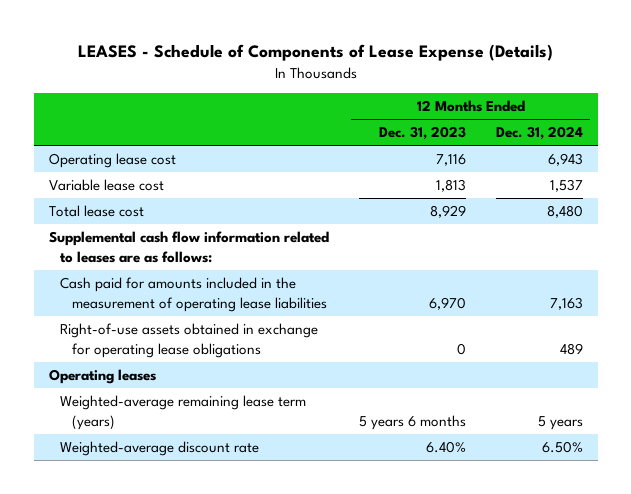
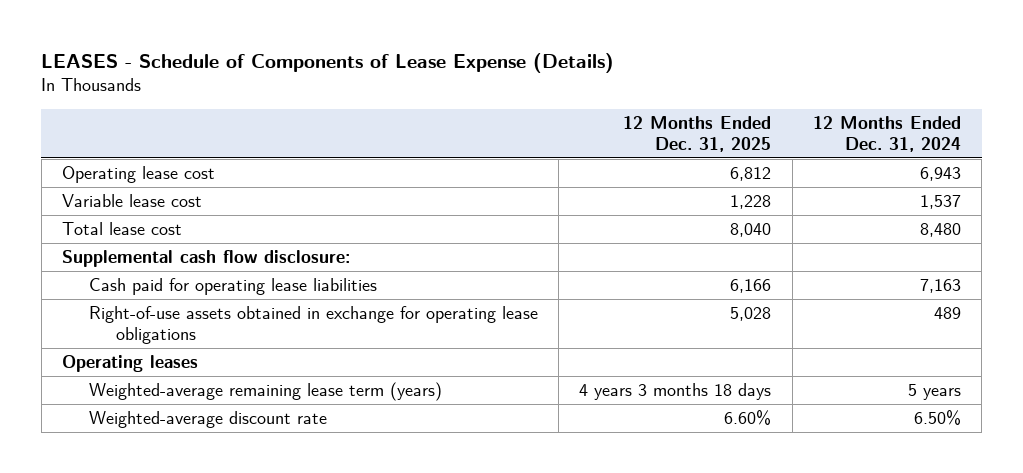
[378,126,466,141] Dec. 31, 2023 -> none
none -> [623,115,772,152] 12 Months Ended Dec. 31, 2025
[48,231,329,263] Supplemental cash flow information related to leases are as follows: -> [61,249,350,267] Supplemental cash flow disclosure:
[60,277,327,312] Cash paid for amounts included in the measurement of operating lease liabilities -> [88,277,377,295] Cash paid for operating lease liabilities

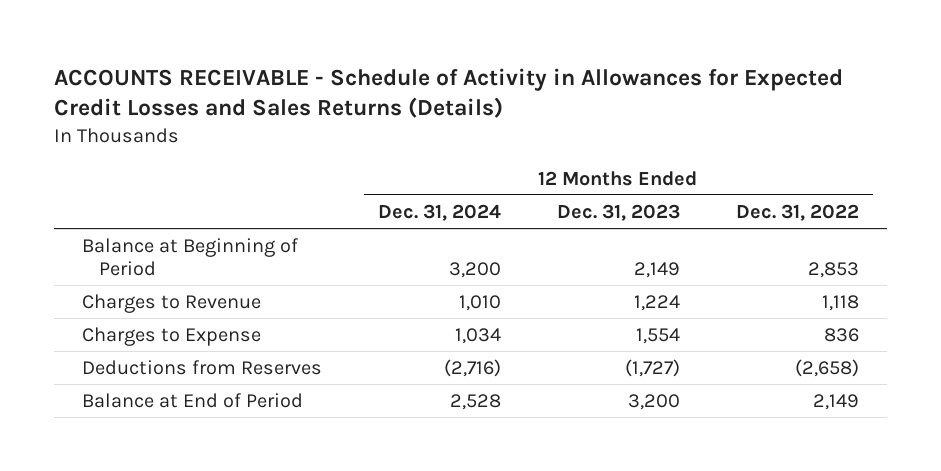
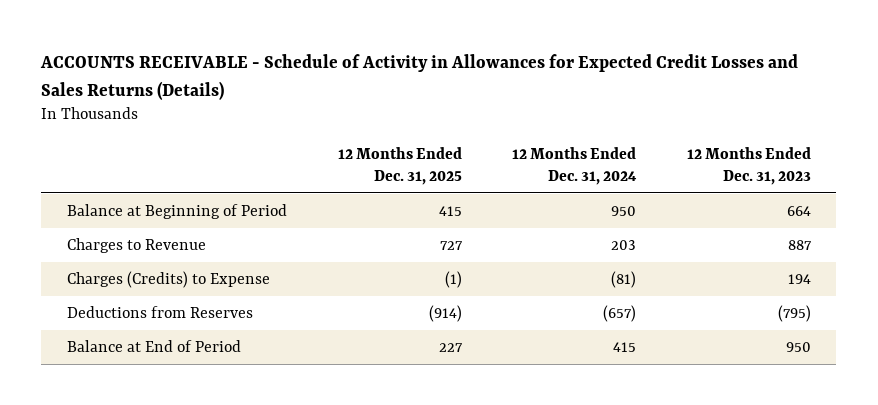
[735,203,859,221] Dec. 31, 2022 -> none
none -> [337,146,462,185] 12 Months Ended Dec. 31, 2025
[448,261,501,278] 3,200 -> [611,205,637,216] 950
[633,261,680,278] 2,149 -> [787,205,812,216] 664
[458,294,501,311] 1,010 -> [611,239,637,250] 203
[633,294,680,311] 1,224 -> [788,239,813,250] 887
[81,326,261,346] Charges to Expense -> [66,270,270,288] Charges (Credits) to Expense
[454,327,501,344] 1,034 -> [611,270,637,288] (81)
[635,327,680,344] 1,554 -> [788,273,812,284] 194
[443,358,501,377] (2,716) -> [603,304,637,322] (657)
[624,358,680,377] (1,727) -> [778,304,812,322] (795)
[449,393,501,410] 2,528 -> [613,341,637,352] 415
[627,393,680,410] 3,200 -> [786,341,812,352] 950

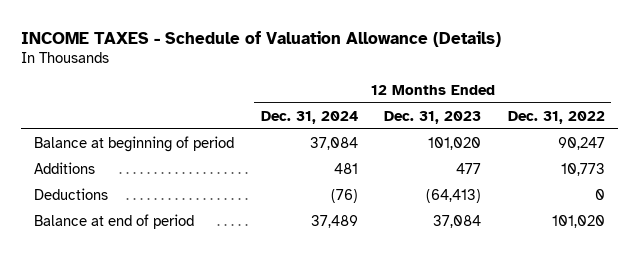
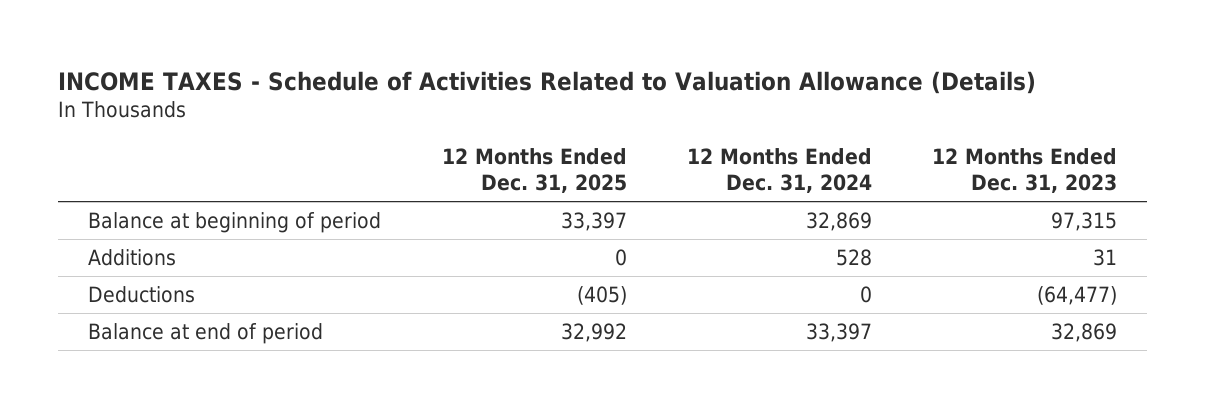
[21,30,502,47] INCOME TAXES - Schedule of Valuation Allowance (Details) -> [58,70,1037,94] INCOME TAXES - Schedule of Activities Related to Valuation Allowance (Details)
[507,110,605,124] Dec. 31, 2022 -> none
none -> [441,148,627,193] 12 Months Ended Dec. 31, 2025
[309,136,358,150] 37,084 -> [805,212,872,232] 32,869
[428,136,482,150] 101,020 -> [1051,212,1118,232] 97,315
[333,162,358,174] 481 -> [835,249,872,267] 528
[456,162,482,174] 477 -> [1093,249,1118,267] 31
[330,188,358,203] (76) -> [859,286,872,304] 0
[426,188,482,203] (64,413) -> [1037,286,1118,306] (64,477)
[310,214,358,228] 37,489 -> [805,323,872,343] 33,397
[433,214,482,228] 37,084 -> [1051,323,1118,343] 32,869

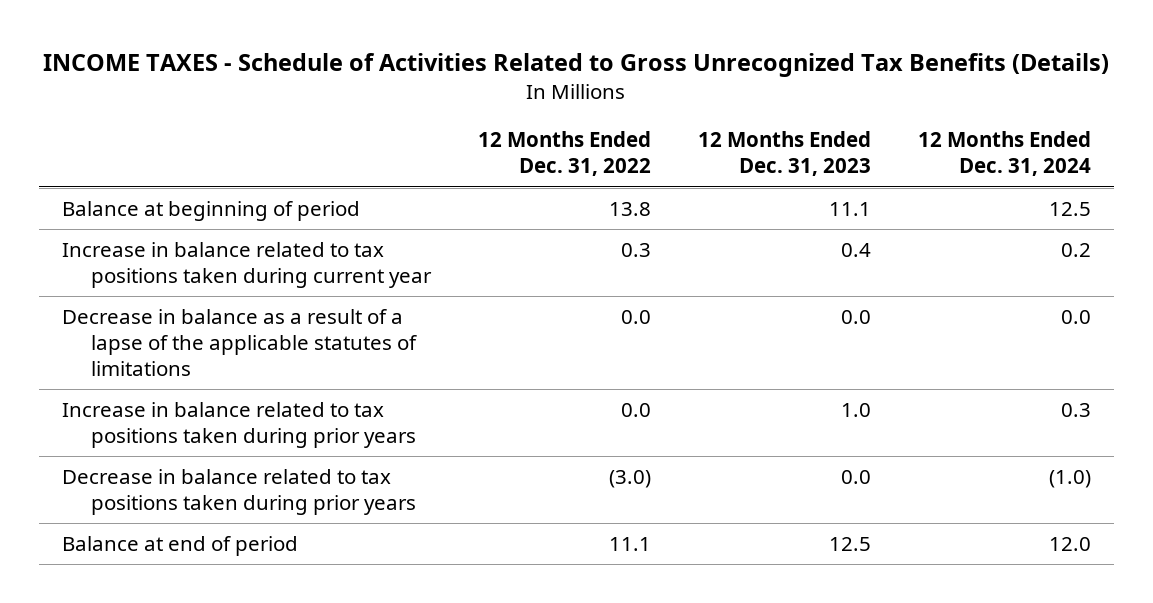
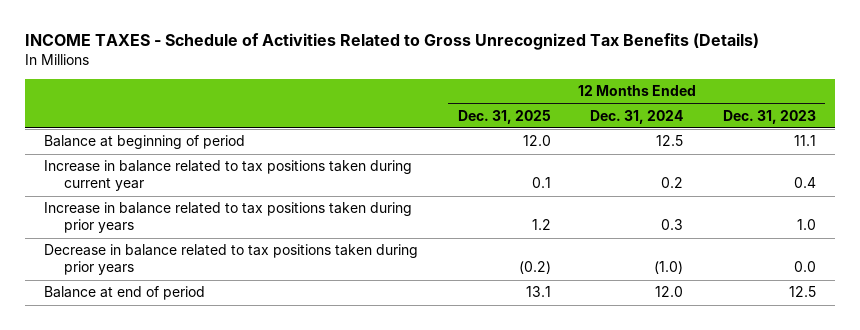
[477,131,651,177] 12 Months Ended Dec. 31, 2022 -> none
none -> [457,109,551,124] Dec. 31, 2025
[62,309,417,377] Decrease in balance as a result of a lapse of the applicable statutes of limitations -> none

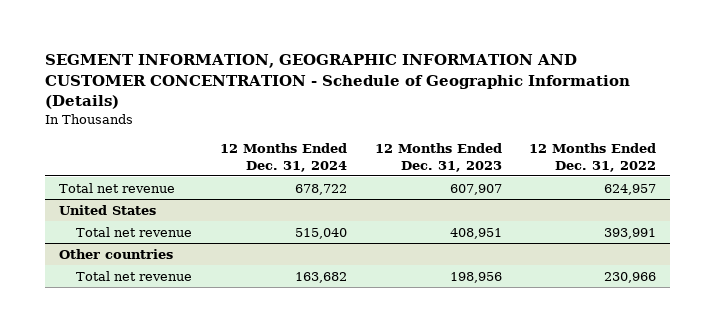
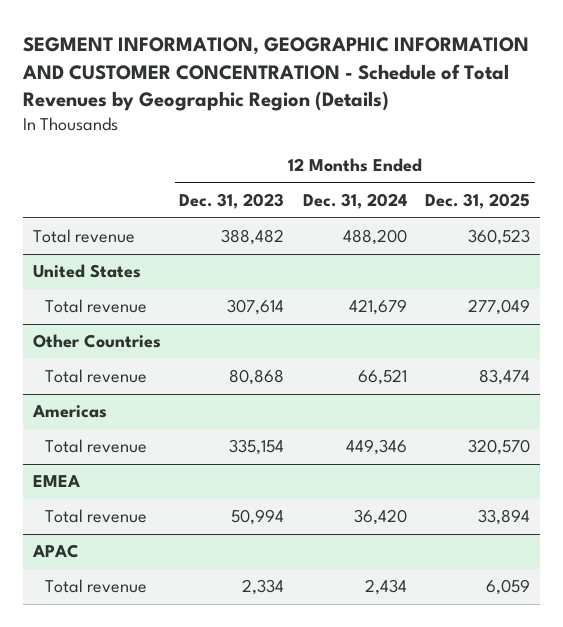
[45,54,631,110] SEGMENT INFORMATION, GEOGRAPHIC INFORMATION AND CUSTOMER CONCENTRATION - Schedule of Geographic Information (Details) -> [22,36,530,112] SEGMENT INFORMATION, GEOGRAPHIC INFORMATION AND CUSTOMER CONCENTRATION - Schedule of Total Revenues by Geographic Region (Details)
[529,142,657,172] 12 Months Ended Dec. 31, 2022 -> none
none -> [425,193,531,210] Dec. 31, 2025
[58,182,175,193] Total net revenue -> [32,229,135,244] Total revenue
[294,183,347,195] 678,722 -> [342,229,407,246] 488,200
[449,183,502,195] 607,907 -> [221,229,285,246] 388,482
[76,226,193,237] Total net revenue -> [45,299,148,314] Total revenue
[294,227,347,239] 515,040 -> [348,299,407,316] 421,679
[449,227,502,239] 408,951 -> [227,299,285,316] 307,614
[58,248,173,259] Other countries -> [32,334,161,349] Other Countries
[76,270,193,281] Total net revenue -> [45,369,148,384] Total revenue
[294,271,347,283] 163,682 -> [357,369,407,386] 66,521
[449,271,502,283] 198,956 -> [229,369,285,386] 80,868
none -> [31,405,107,419] Americas
none -> [45,439,148,454] Total revenue
none -> [32,475,80,488] EMEA
none -> [45,509,148,524] Total revenue
none -> [31,544,79,559] APAC
none -> [45,579,148,594] Total revenue

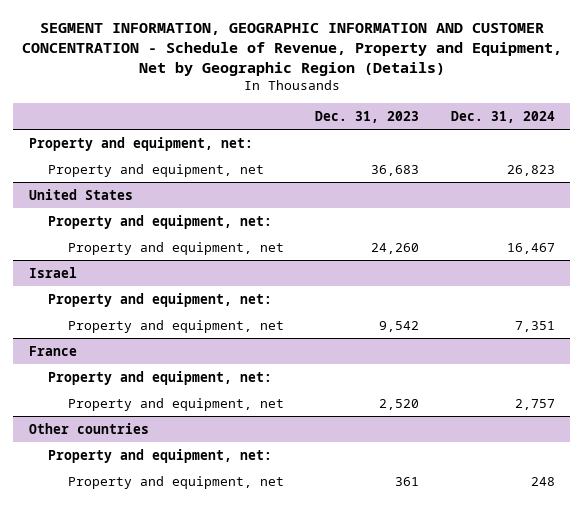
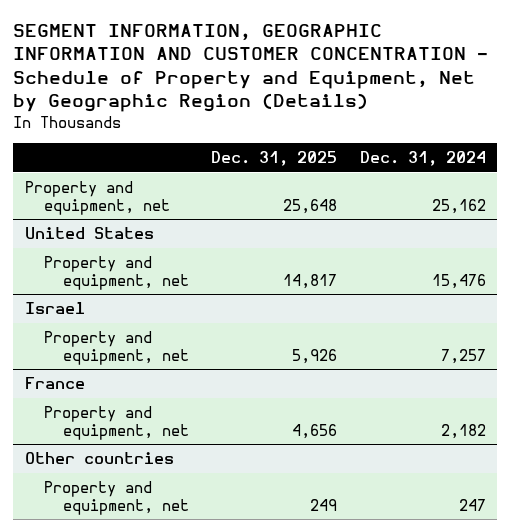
[21,22,562,76] SEGMENT INFORMATION, GEOGRAPHIC INFORMATION AND CUSTOMER CONCENTRATION - Schedule of Revenue, Property and Equipment, Net by Geographic Region (Details) -> [13,23,489,113] SEGMENT INFORMATION, GEOGRAPHIC INFORMATION AND CUSTOMER CONCENTRATION - Schedule of Property and Equipment, Net by Geographic Region (Details)
[315,110,420,123] Dec. 31, 2023 -> none
none -> [211,151,338,167] Dec. 31, 2025
[28,136,253,151] Property and equipment, net: -> none
[506,164,555,176] 26,823 -> [432,198,487,214] 25,162
[48,214,273,229] Property and equipment, net: -> none
[506,242,555,254] 16,467 -> [432,273,487,289] 15,476
[48,292,273,307] Property and equipment, net: -> none
[514,320,555,332] 7,351 -> [441,348,487,364] 7,257
[48,370,273,385] Property and equipment, net: -> none
[514,398,555,410] 2,757 -> [441,423,487,439] 2,182
[48,448,273,463] Property and equipment, net: -> none
[530,476,555,486] 248 -> [459,498,487,511] 247

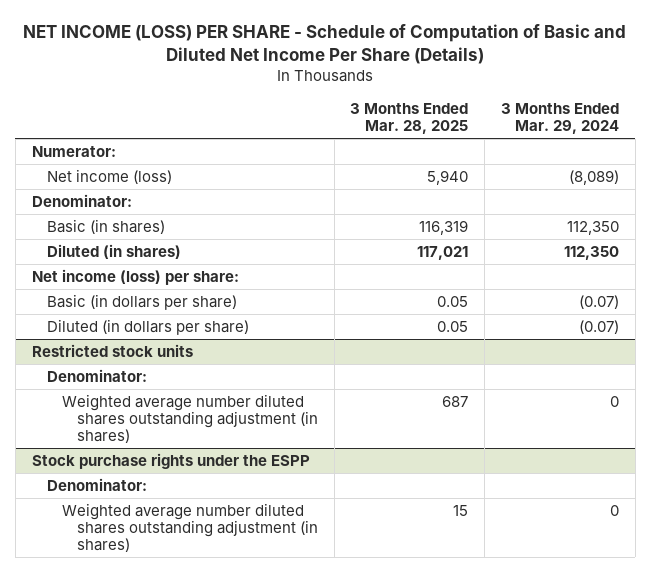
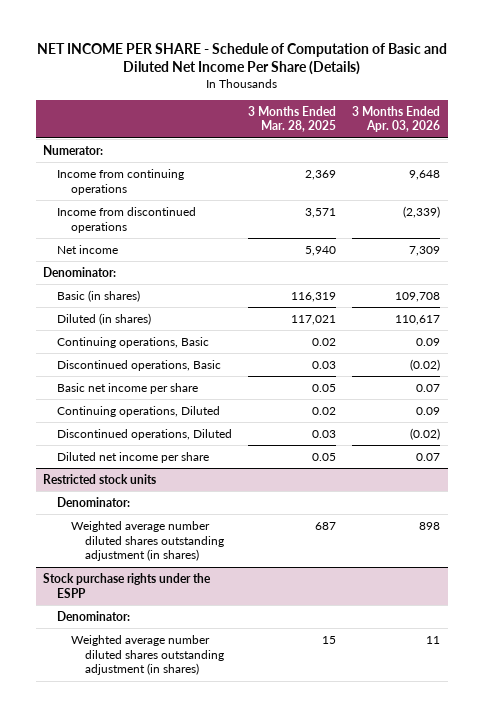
[23,24,627,65] NET INCOME (LOSS) PER SHARE - Schedule of Computation of Basic and Diluted Net Income Per Share (Details) -> [36,42,447,76] NET INCOME PER SHARE - Schedule of Computation of Basic and Diluted Net Income Per Share (Details)
[500,103,619,135] 3 Months Ended Mar. 29, 2024 -> none
none -> [351,105,440,133] 3 Months Ended Apr. 03, 2026
none -> [57,168,185,195] Income from continuing operations
none -> [57,206,197,233] Income from discontinued operations
[46,168,172,184] Net income (loss) -> [57,244,119,254] Net income
[31,268,239,285] Net income (loss) per share: -> none
none -> [57,336,210,348] Continuing operations, Basic
none -> [57,359,222,371] Discontinued operations, Basic
[46,293,237,310] Basic (in dollars per share) -> [57,382,199,394] Basic net income per share
none -> [57,405,221,417] Continuing operations, Diluted
none -> [57,428,233,440] Discontinued operations, Diluted
[46,318,249,335] Diluted (in dollars per share) -> [57,451,210,463] Diluted net income per share

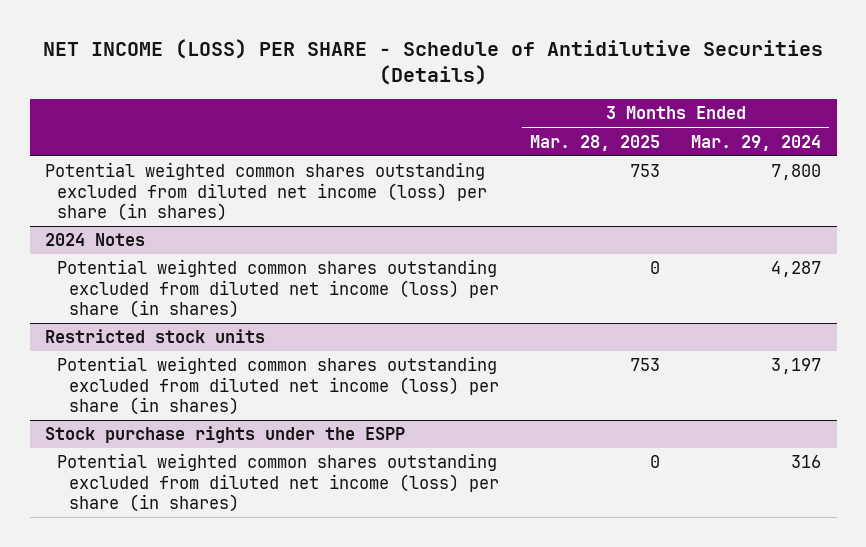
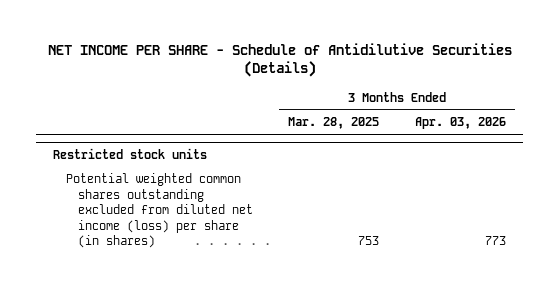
[43,38,824,86] NET INCOME (LOSS) PER SHARE - Schedule of Antidilutive Securities (Details) -> [47,42,512,78] NET INCOME PER SHARE - Schedule of Antidilutive Securities (Details)
[691,134,822,151] Mar. 29, 2024 -> none
none -> [414,117,506,130] Apr. 03, 2026
[45,162,488,221] Potential weighted common shares outstanding excluded from diluted net income (loss) per share (in shares) -> none
[45,233,146,247] 2024 Notes -> none
[57,259,500,318] Potential weighted common shares outstanding excluded from diluted net income (loss) per share (in shares) -> none
[45,426,406,444] Stock purchase rights under the ESPP -> none
[57,453,500,512] Potential weighted common shares outstanding excluded from diluted net income (loss) per share (in shares) -> none

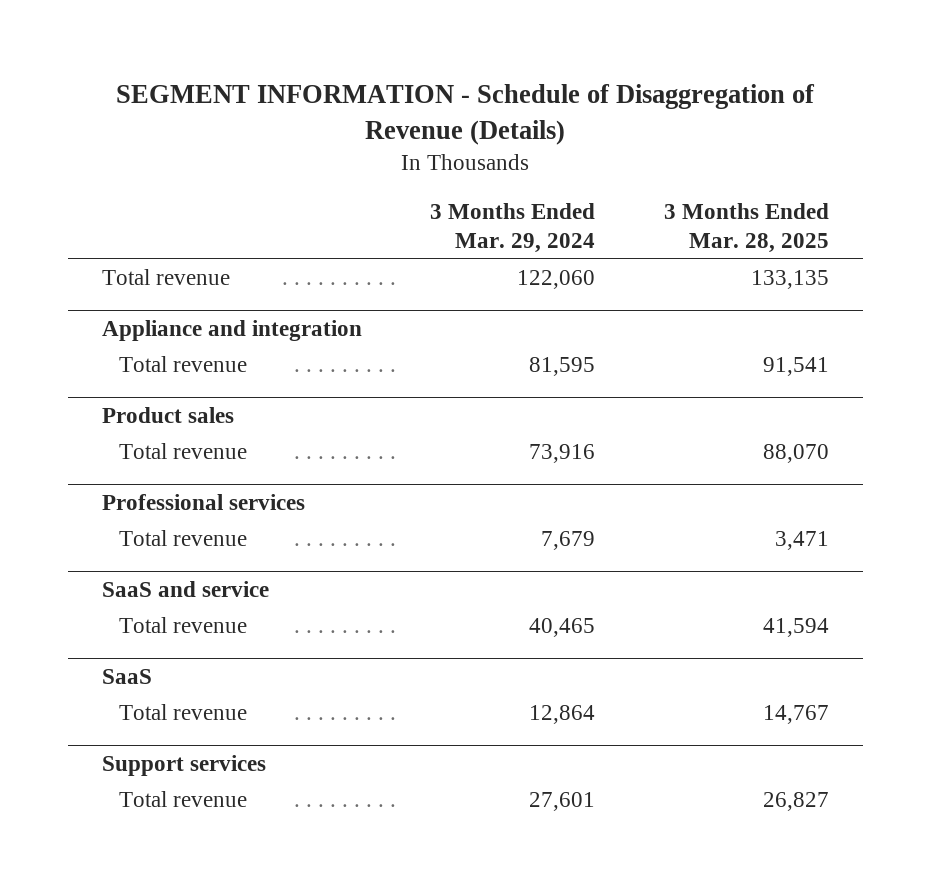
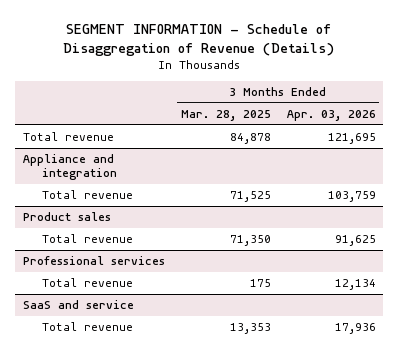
[430,202,596,254] 3 Months Ended Mar. 29, 2024 -> none
none -> [286,110,376,122] Apr. 03, 2026
[750,270,829,290] 133,135 -> [229,133,271,145] 84,878
[762,357,829,377] 91,541 -> [229,191,271,203] 71,525
[762,444,829,464] 88,070 -> [229,235,271,247] 71,350
[774,531,829,551] 3,471 -> [249,279,271,288] 175
[101,669,152,685] SaaS -> none
[119,704,248,721] Total revenue -> none
[101,755,266,777] Support services -> none
[119,791,248,808] Total revenue -> none
[762,618,829,638] 41,594 -> [229,323,271,335] 13,353

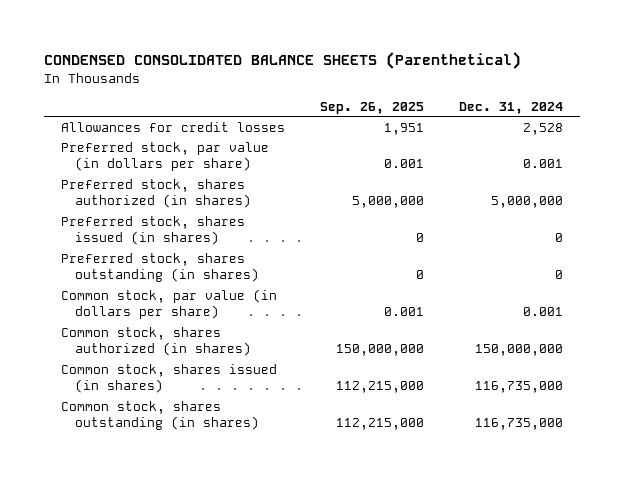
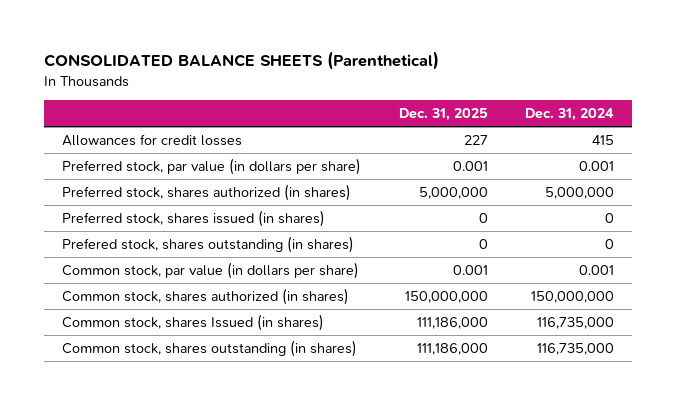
[44,51,522,69] CONDENSED CONSOLIDATED BALANCE SHEETS (Parenthetical) -> [43,51,439,71] CONSOLIDATED BALANCE SHEETS (Parenthetical)
[320,101,425,114] Sep. 26, 2025 -> none
none -> [398,108,488,122] Dec. 31, 2025
[523,122,564,135] 2,528 -> [591,134,614,145] 415
[61,252,260,283] Preferred stock, shares outstanding (in shares) -> [62,235,355,253] Prefered stock, shares outstanding (in shares)
[61,363,278,394] Common stock, shares issued (in shares) -> [62,313,325,331] Common stock, shares Issued (in shares)

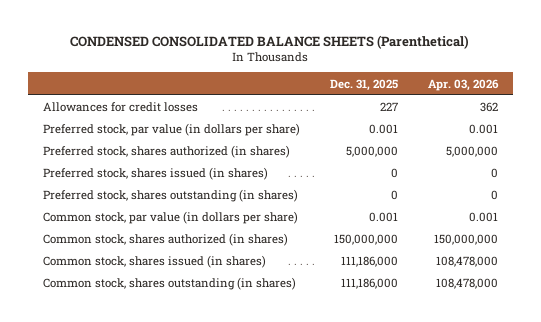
[43,51,439,71] CONSOLIDATED BALANCE SHEETS (Parenthetical) -> [70,34,470,49] CONDENSED CONSOLIDATED BALANCE SHEETS (Parenthetical)
[524,108,614,122] Dec. 31, 2024 -> none
none -> [427,78,499,91] Apr. 03, 2026
[62,235,355,253] Prefered stock, shares outstanding (in shares) -> [43,189,299,203] Preferred stock, shares outstanding (in shares)
[62,313,325,331] Common stock, shares Issued (in shares) -> [43,255,267,269] Common stock, shares issued (in shares)

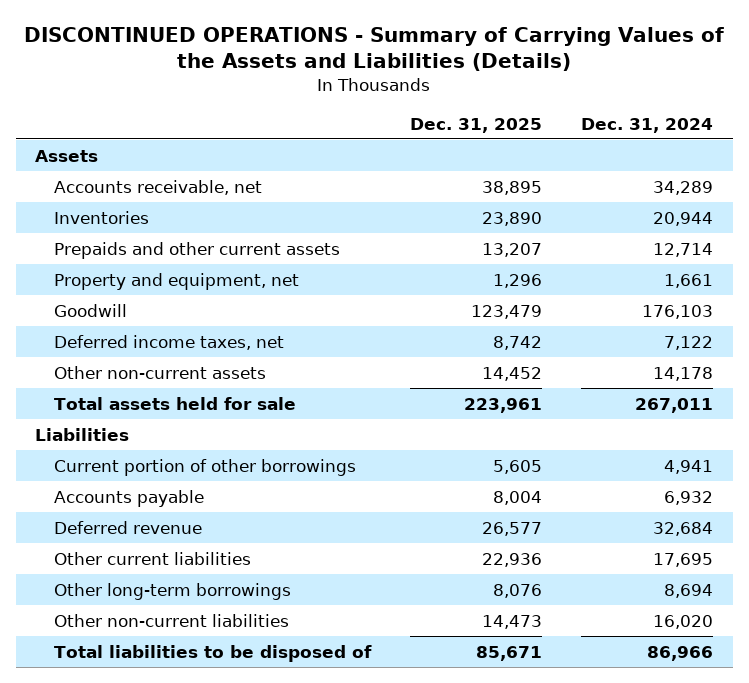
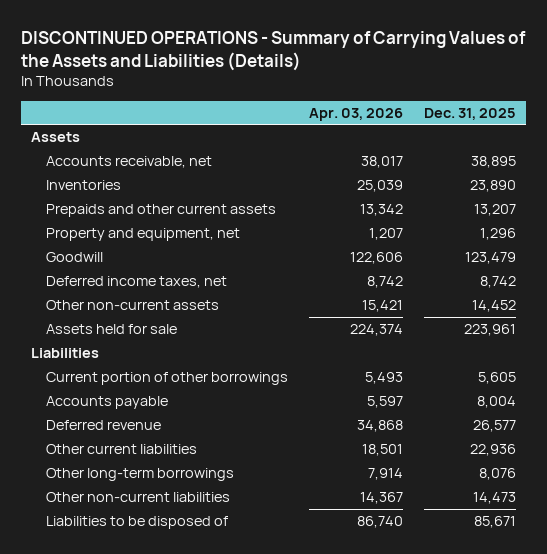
[581,117,714,133] Dec. 31, 2024 -> none
none -> [308,107,403,121] Apr. 03, 2026
[54,396,297,410] Total assets held for sale -> [46,324,178,335] Assets held for sale
[54,644,373,662] Total liabilities to be disposed of -> [46,516,229,530] Liabilities to be disposed of

